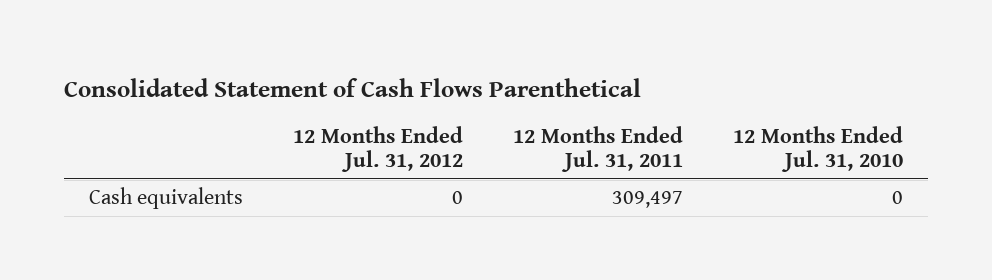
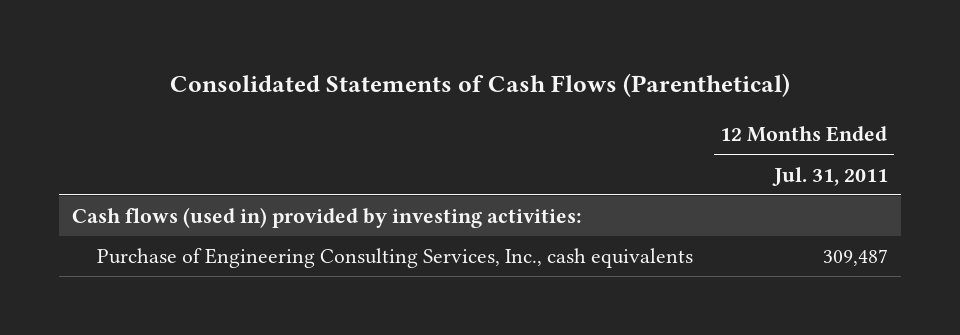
[64,78,642,98] Consolidated Statement of Cash Flows Parenthetical -> [169,73,790,98] Consolidated Statements of Cash Flows (Parenthetical)
[293,125,464,173] 12 Months Ended Jul. 31, 2012 -> none
[733,125,904,173] 12 Months Ended Jul. 31, 2010 -> none
none -> [72,207,583,229] Cash flows (used in) provided by investing activities:
[89,187,244,210] Cash equivalents -> [97,248,694,269] Purchase of Engineering Consulting Services, Inc., cash equivalents
[612,191,684,209] 309,497 -> [822,249,888,267] 309,487

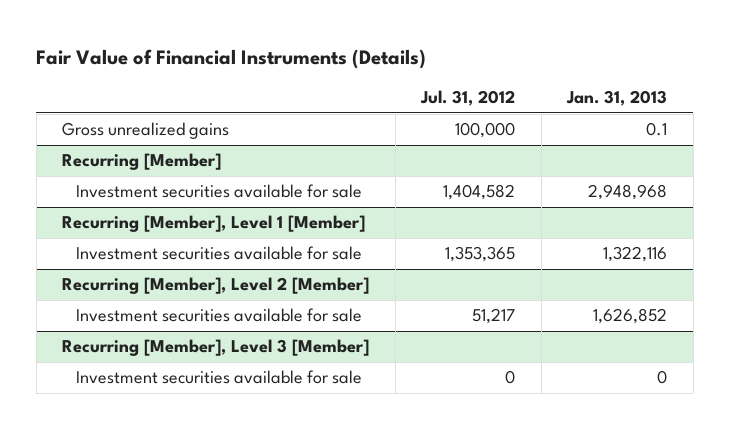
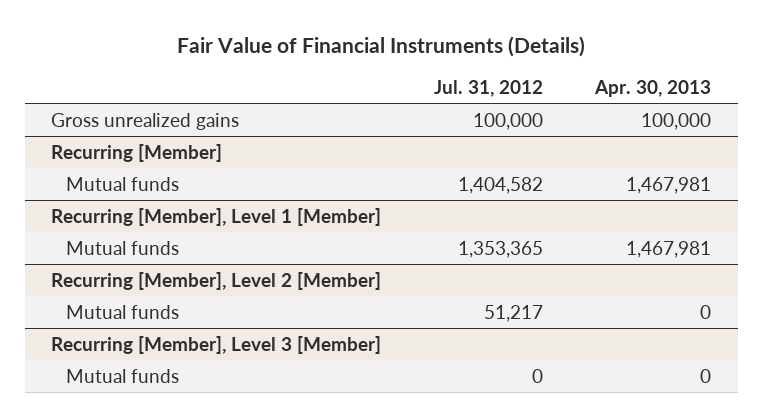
[566,90,668,107] Jan. 31, 2013 -> none
none -> [594,80,712,98] Apr. 30, 2013
[76,184,363,199] Investment securities available for sale -> [66,176,180,191] Mutual funds
[76,246,363,261] Investment securities available for sale -> [66,240,180,255] Mutual funds
[76,308,363,323] Investment securities available for sale -> [66,304,180,319] Mutual funds
[76,370,363,385] Investment securities available for sale -> [66,368,180,383] Mutual funds

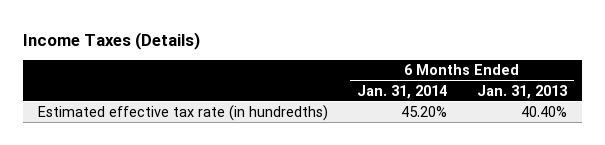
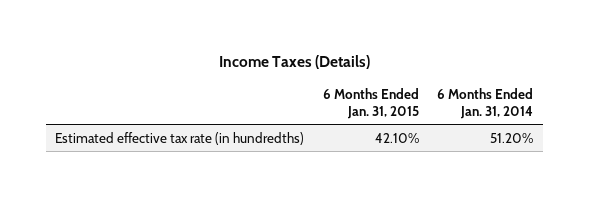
[476,84,567,99] Jan. 31, 2013 -> none
none -> [322,87,419,119] 6 Months Ended Jan. 31, 2015
[401,106,448,118] 45.20% -> [490,132,534,143] 51.20%

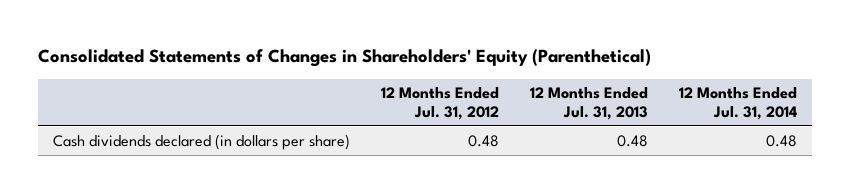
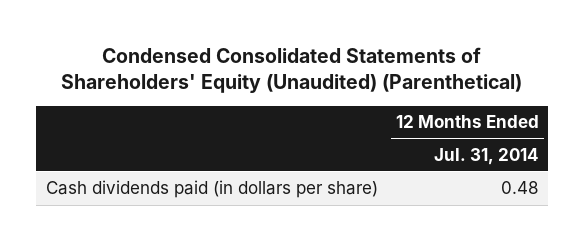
[37,49,651,68] Consolidated Statements of Changes in Shareholders' Equity (Parenthetical) -> [61,46,523,93] Condensed Consolidated Statements of Shareholders' Equity (Unaudited) (Parenthetical)
[380,86,499,121] 12 Months Ended Jul. 31, 2012 -> none
[529,86,648,121] 12 Months Ended Jul. 31, 2013 -> none
[52,134,350,151] Cash dividends declared (in dollars per share) -> [45,180,378,199] Cash dividends paid (in dollars per share)

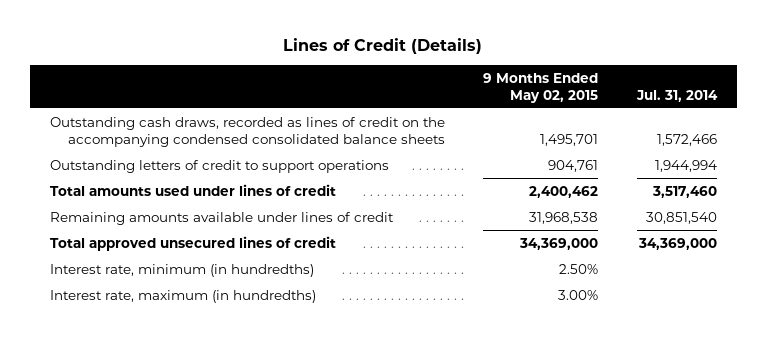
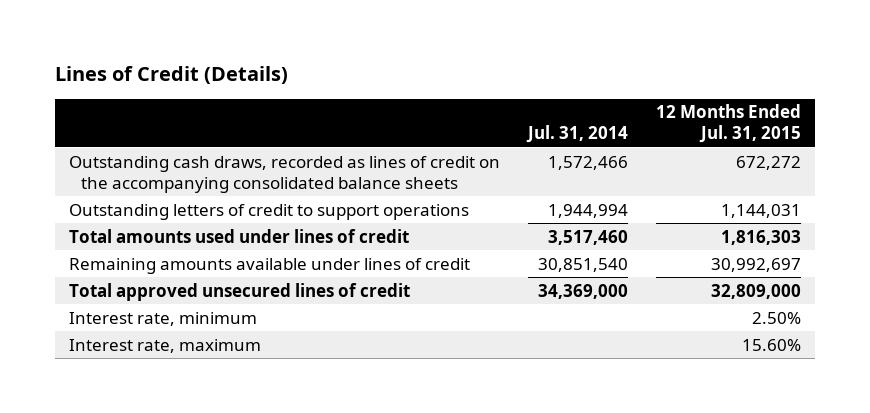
[483,72,599,103] 9 Months Ended May 02, 2015 -> none
none -> [655,104,801,144] 12 Months Ended Jul. 31, 2015
[49,116,445,147] Outstanding cash draws, recorded as lines of credit on the accompanying condensed consolidated balance sheets -> [68,155,500,193] Outstanding cash draws, recorded as lines of credit on the accompanying consolidated balance sheets
[49,263,314,277] Interest rate, minimum (in hundredths) -> [68,311,257,326] Interest rate, minimum
[49,289,316,303] Interest rate, maximum (in hundredths) -> [68,338,261,353] Interest rate, maximum

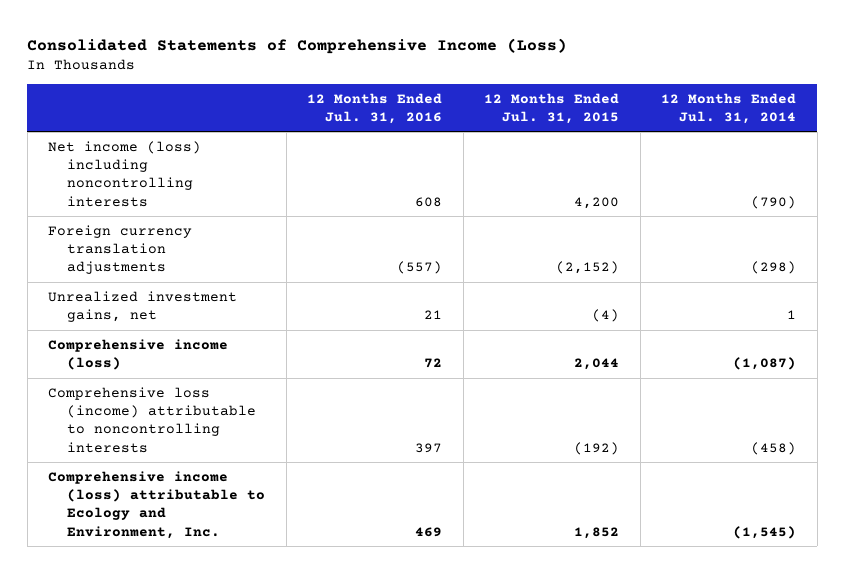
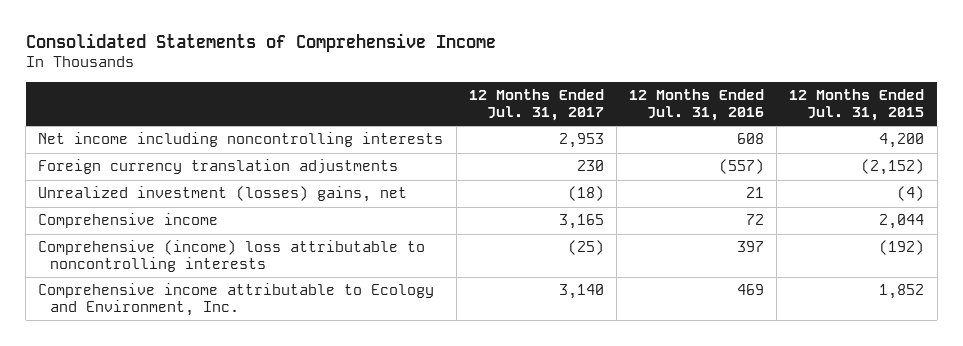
[27,37,568,54] Consolidated Statements of Comprehensive Income (Loss) -> [25,33,496,53] Consolidated Statements of Comprehensive Income
[661,92,797,124] 12 Months Ended Jul. 31, 2014 -> none
none -> [468,89,604,121] 12 Months Ended Jul. 31, 2017
[48,140,202,207] Net income (loss) including noncontrolling interests -> [38,132,444,148] Net income including noncontrolling interests
[48,290,238,323] Unrealized investment gains, net -> [38,186,408,203] Unrealized investment (losses) gains, net
[48,338,229,371] Comprehensive income (loss) -> [38,213,219,229] Comprehensive income
[48,386,257,453] Comprehensive loss (income) attributable to noncontrolling interests -> [38,240,426,272] Comprehensive (income) loss attributable to noncontrolling interests
[48,470,266,539] Comprehensive income (loss) attributable to Ecology and Environment, Inc. -> [38,283,435,316] Comprehensive income attributable to Ecology and Environment, Inc.

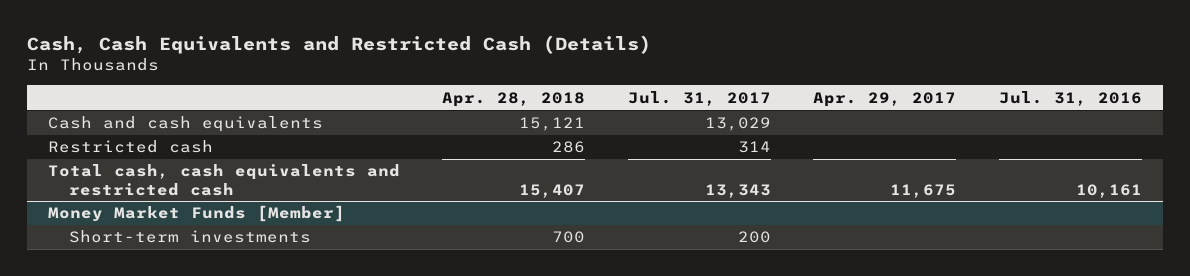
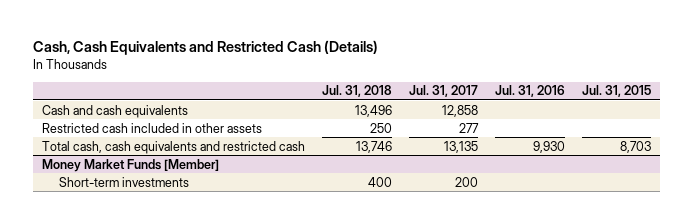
[442,91,586,107] Apr. 28, 2018 -> none
[813,91,957,107] Apr. 29, 2017 -> none
none -> [321,85,392,98] Jul. 31, 2018
none -> [581,85,651,98] Jul. 31, 2015
[704,117,771,132] 13,029 -> [441,104,478,117] 12,858
[47,140,213,154] Restricted cash -> [41,122,262,133] Restricted cash included in other assets
[737,141,771,154] 314 -> [458,122,479,133] 277
[704,183,771,198] 13,343 -> [443,140,478,153] 13,135
[1075,183,1142,198] 10,161 -> [532,140,565,153] 9,930

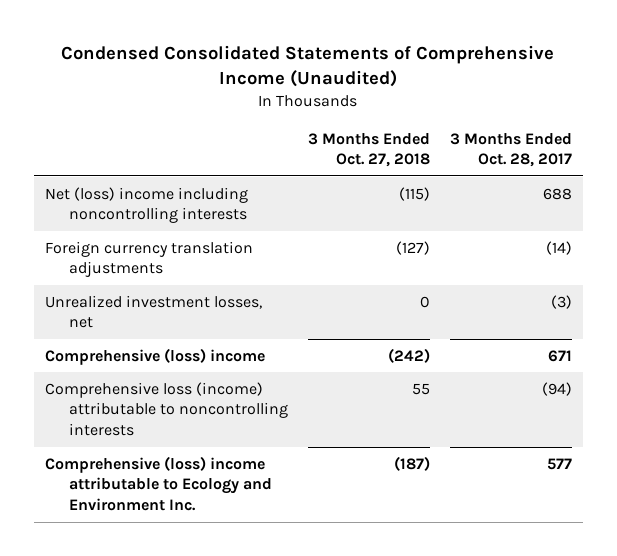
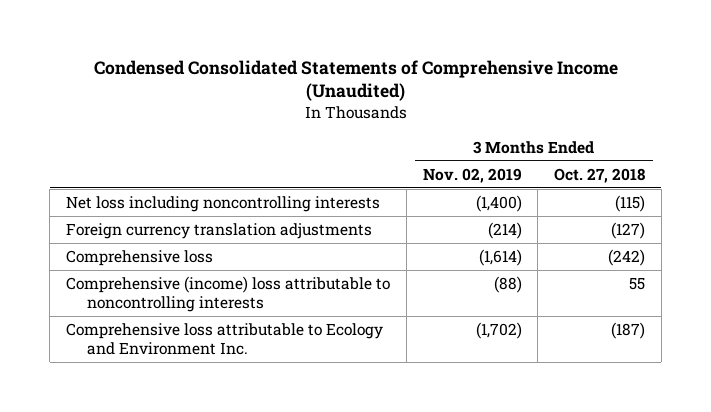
[450,132,573,168] 3 Months Ended Oct. 28, 2017 -> none
none -> [422,167,522,183] Nov. 02, 2019
[44,186,248,224] Net (loss) income including noncontrolling interests -> [66,196,381,213] Net loss including noncontrolling interests
[44,294,262,329] Unrealized investment losses, net -> none
[44,347,265,365] Comprehensive (loss) income -> [66,250,214,267] Comprehensive loss
[44,381,288,436] Comprehensive loss (income) attributable to noncontrolling interests -> [66,276,391,313] Comprehensive (income) loss attributable to noncontrolling interests
[44,455,272,511] Comprehensive (loss) income attributable to Ecology and Environment Inc. -> [66,323,384,356] Comprehensive loss attributable to Ecology and Environment Inc.

